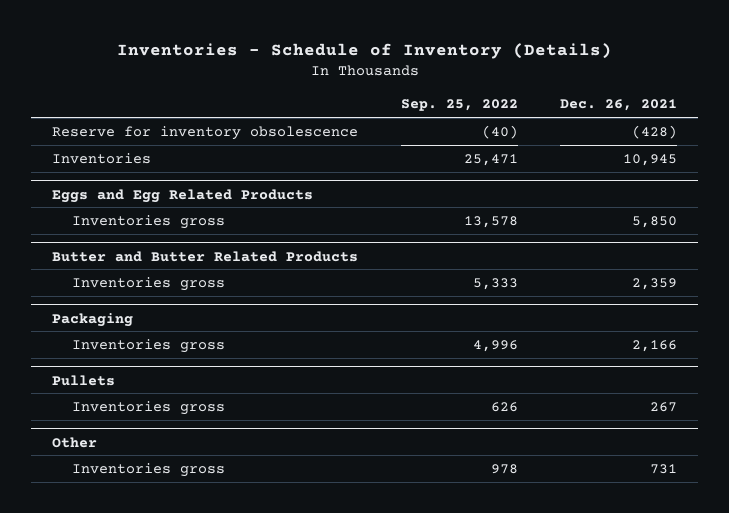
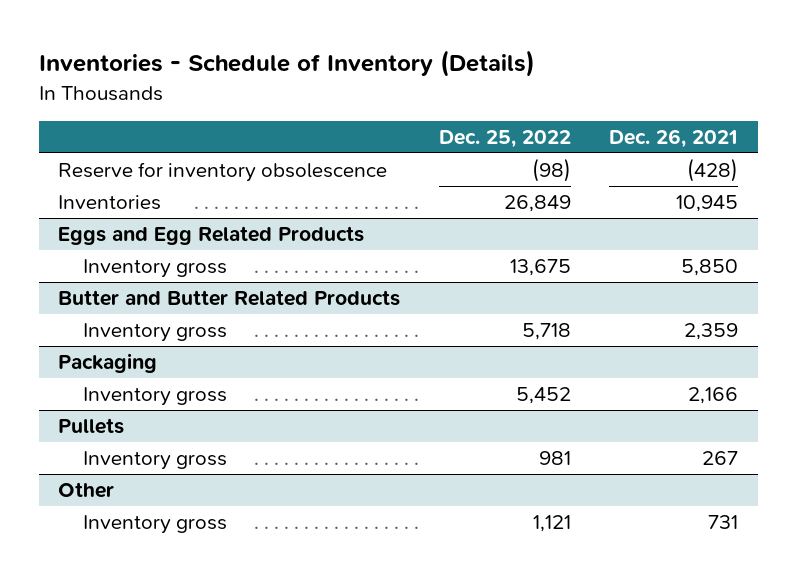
[400,99,518,112] Sep. 25, 2022 -> none
none -> [438,129,571,148] Dec. 25, 2022
[71,214,225,229] Inventories gross -> [82,259,227,279] Inventory gross
[71,276,225,291] Inventories gross -> [82,323,227,343] Inventory gross
[71,338,225,353] Inventories gross -> [82,387,227,407] Inventory gross
[71,400,225,415] Inventories gross -> [82,451,227,471] Inventory gross
[71,462,225,477] Inventories gross -> [82,515,227,535] Inventory gross

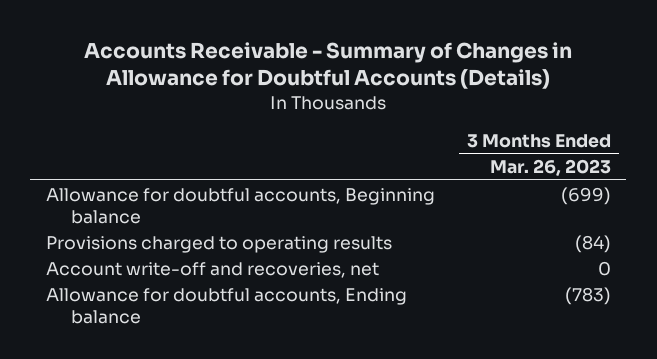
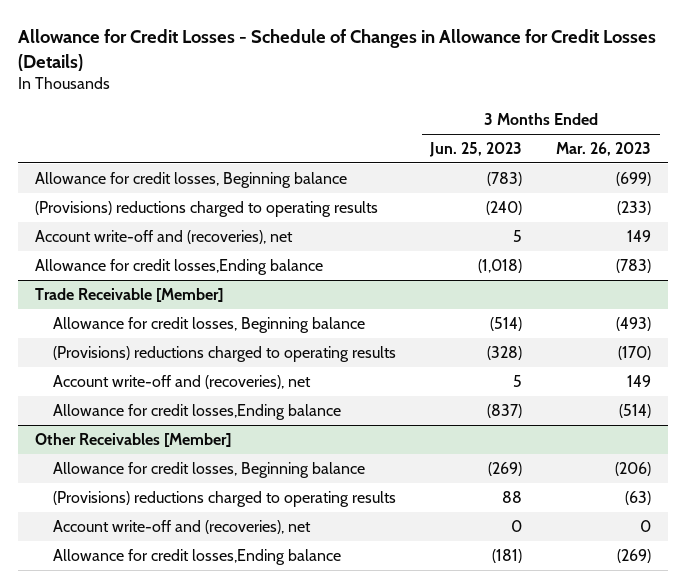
[84,41,573,90] Accounts Receivable - Summary of Changes in Allowance for Doubtful Accounts (Details) -> [18,29,657,71] Allowance for Credit Losses - Schedule of Changes in Allowance for Credit Losses (Details)
none -> [429,142,523,158] Jun. 25, 2023
[46,187,436,224] Allowance for doubtful accounts, Beginning balance -> [35,171,348,188] Allowance for credit losses, Beginning balance
[46,235,393,253] Provisions charged to operating results -> [35,200,379,217] (Provisions) reductions charged to operating results
[574,234,611,253] (84) -> [617,200,652,215] (233)
[46,261,380,278] Account write-off and recoveries, net -> [35,229,294,244] Account write-off and (recoveries), net
[597,260,611,276] 0 -> [627,229,652,242] 149
[46,287,408,324] Allowance for doubtful accounts, Ending balance -> [35,258,324,275] Allowance for credit losses,Ending balance
none -> [35,287,224,302] Trade Receivable [Member]
none -> [53,316,366,333] Allowance for credit losses, Beginning balance
none -> [53,345,397,362] (Provisions) reductions charged to operating results
none -> [53,374,312,389] Account write-off and (recoveries), net
none -> [53,403,342,420] Allowance for credit losses,Ending balance
none -> [35,432,232,447] Other Receivables [Member]
none -> [53,461,366,478] Allowance for credit losses, Beginning balance
none -> [53,490,397,507] (Provisions) reductions charged to operating results
none -> [53,519,312,534] Account write-off and (recoveries), net
none -> [53,548,342,565] Allowance for credit losses,Ending balance

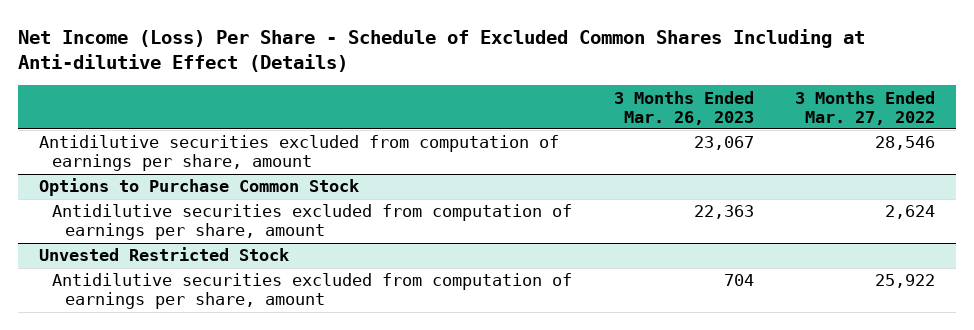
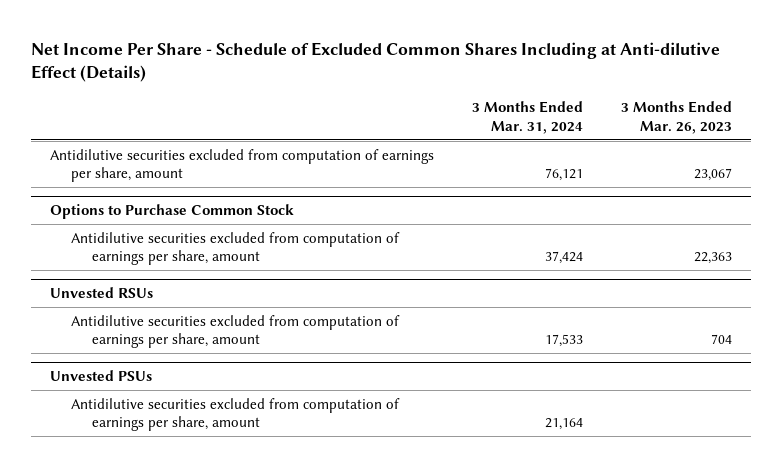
[18,28,866,73] Net Income (Loss) Per Share - Schedule of Excluded Common Shares Including at Anti-dilutive Effect (Details) -> [31,41,721,83] Net Income Per Share - Schedule of Excluded Common Shares Including at Anti-dilutive Effect (Details)
[794,90,935,125] 3 Months Ended Mar. 27, 2022 -> none
none -> [471,101,583,134] 3 Months Ended Mar. 31, 2024
[39,247,290,262] Unvested Restricted Stock -> [50,287,154,299] Unvested RSUs
none -> [50,370,153,382] Unvested PSUs
none -> [70,397,400,432] Antidilutive securities excluded from computation of earnings per share, amount

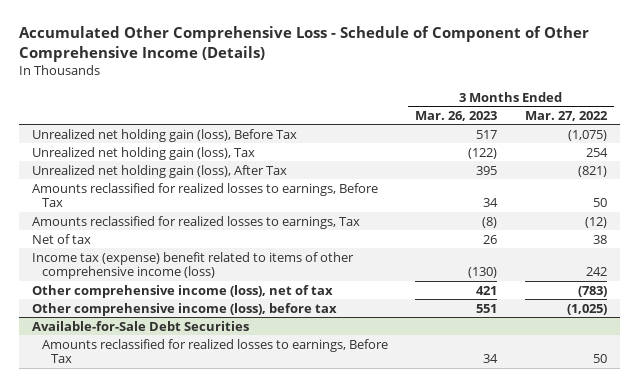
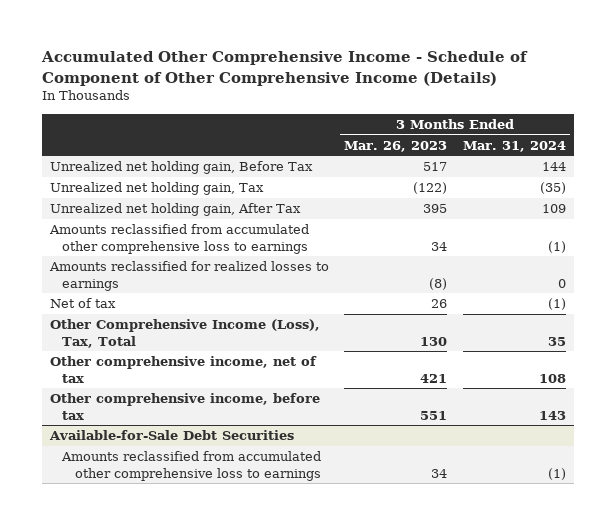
[18,26,589,63] Accumulated Other Comprehensive Loss - Schedule of Component of Other Comprehensive Income (Details) -> [40,51,528,86] Accumulated Other Comprehensive Income - Schedule of Component of Other Comprehensive Income (Details)
[524,110,608,121] Mar. 27, 2022 -> none
none -> [462,140,566,152] Mar. 31, 2024
[32,128,298,142] Unrealized net holding gain (loss), Before Tax -> [49,161,313,175] Unrealized net holding gain, Before Tax
[32,146,256,160] Unrealized net holding gain (loss), Tax -> [49,182,264,196] Unrealized net holding gain, Tax
[32,164,288,178] Unrealized net holding gain (loss), After Tax -> [49,203,301,217] Unrealized net holding gain, After Tax
[32,182,379,208] Amounts reclassified for realized losses to earnings, Before Tax -> [48,224,309,254] Amounts reclassified from accumulated other comprehensive loss to earnings
[32,215,361,229] Amounts reclassified for realized losses to earnings, Tax -> [48,261,329,291] Amounts reclassified for realized losses to earnings
[32,251,355,280] Income tax (expense) benefit related to items of other comprehensive income (loss) -> [49,319,320,348] Other Comprehensive Income (Loss), Tax, Total
[468,267,498,279] (130) -> [420,336,448,346] 130
[32,284,334,298] Other comprehensive income (loss), net of tax -> [49,356,317,383] Other comprehensive income, net of tax
[32,302,338,316] Other comprehensive income (loss), before tax -> [49,393,320,420] Other comprehensive income, before tax
[41,338,388,364] Amounts reclassified for realized losses to earnings, Before Tax -> [61,451,322,481] Amounts reclassified from accumulated other comprehensive loss to earnings

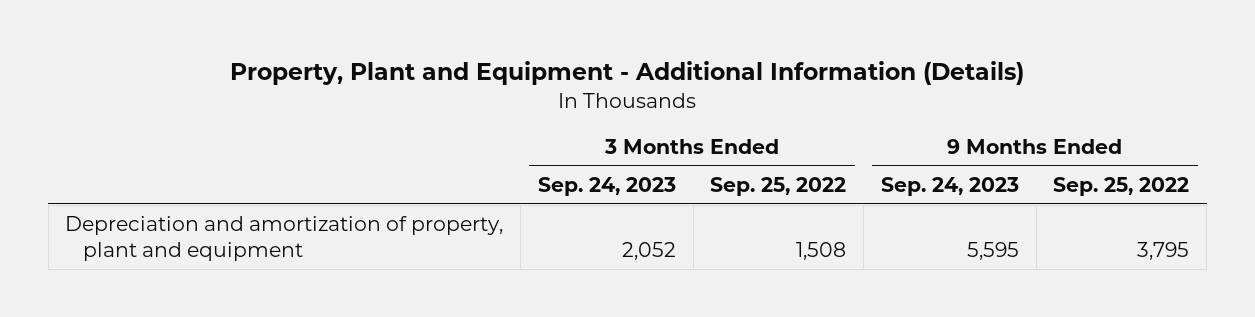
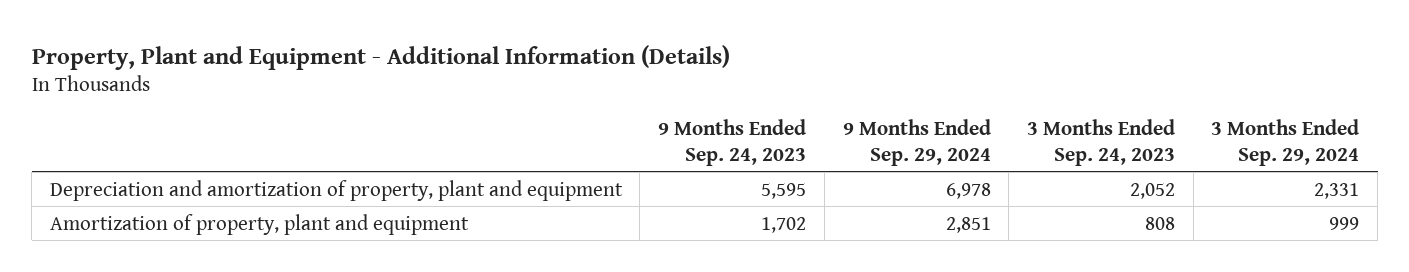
[710,176,847,196] Sep. 25, 2022 -> none
[1053,176,1190,196] Sep. 25, 2022 -> none
none -> [842,119,991,166] 9 Months Ended Sep. 29, 2024
none -> [1211,119,1360,166] 3 Months Ended Sep. 29, 2024
none -> [49,213,469,235] Amortization of property, plant and equipment

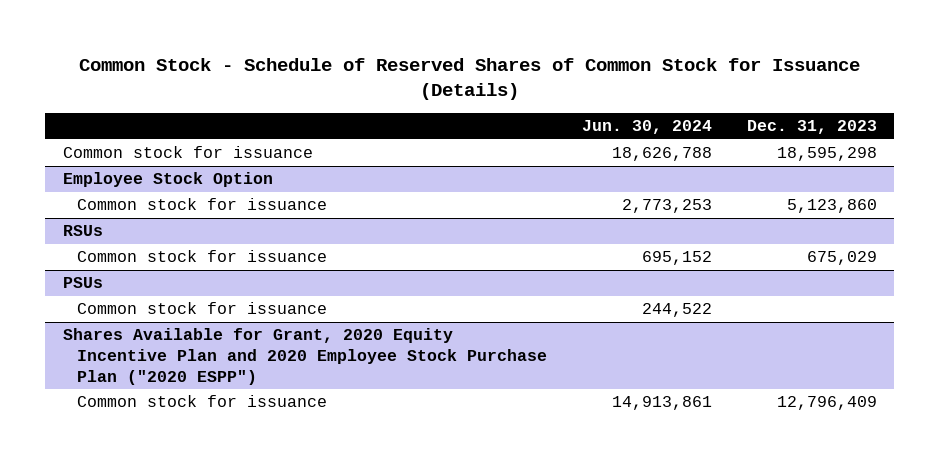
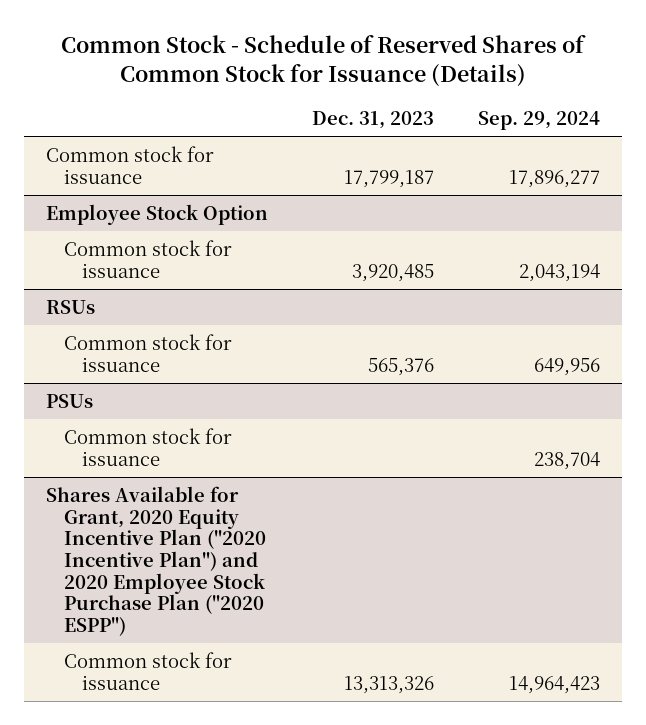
[581,120,712,135] Jun. 30, 2024 -> none
none -> [477,111,600,131] Sep. 29, 2024
[776,147,877,162] 18,595,298 -> [343,169,434,188] 17,799,187
[786,199,877,214] 5,123,860 -> [351,263,434,282] 3,920,485
[806,251,877,266] 675,029 -> [367,357,434,376] 565,376
[62,328,548,385] Shares Available for Grant, 2020 Equity Incentive Plan and 2020 Employee Stock Purchase Plan ("2020 ESPP") -> [45,485,267,636] Shares Available for Grant, 2020 Equity Incentive Plan ("2020 Incentive Plan") and 2020 Employee Stock Purchase Plan ("2020 ESPP")
[776,396,877,411] 12,796,409 -> [343,675,434,694] 13,313,326

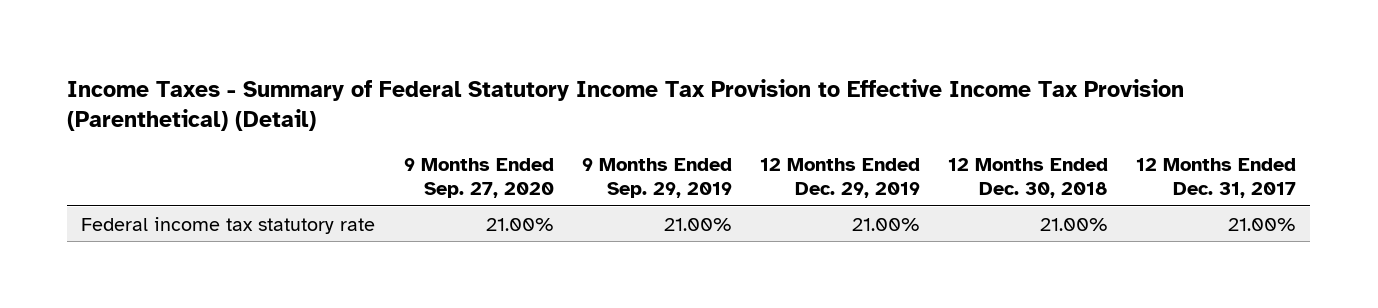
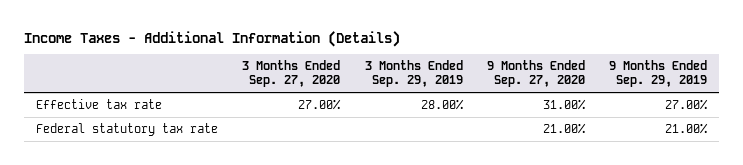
[67,79,1185,132] Income Taxes - Summary of Federal Statutory Income Tax Provision to Effective Income Tax Provision (Parenthetical) (Detail) -> [24,30,401,47] Income Taxes - Additional Information (Details)
[759,157,920,199] 12 Months Ended Dec. 29, 2019 -> none
[948,157,1109,199] 12 Months Ended Dec. 30, 2018 -> none
[1136,157,1297,199] 12 Months Ended Dec. 31, 2017 -> none
none -> [242,60,341,88] 3 Months Ended Sep. 27, 2020
none -> [364,60,463,88] 3 Months Ended Sep. 29, 2019
none -> [36,98,163,109] Effective tax rate
[81,216,376,234] Federal income tax statutory rate -> [36,122,219,136] Federal statutory tax rate

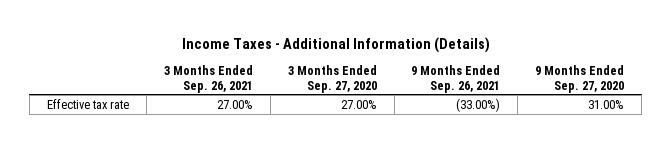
[364,60,463,88] 3 Months Ended Sep. 29, 2019 -> none
[609,60,708,88] 9 Months Ended Sep. 29, 2019 -> none
none -> [163,65,253,93] 3 Months Ended Sep. 26, 2021
none -> [411,65,501,93] 9 Months Ended Sep. 26, 2021
[36,122,219,136] Federal statutory tax rate -> none

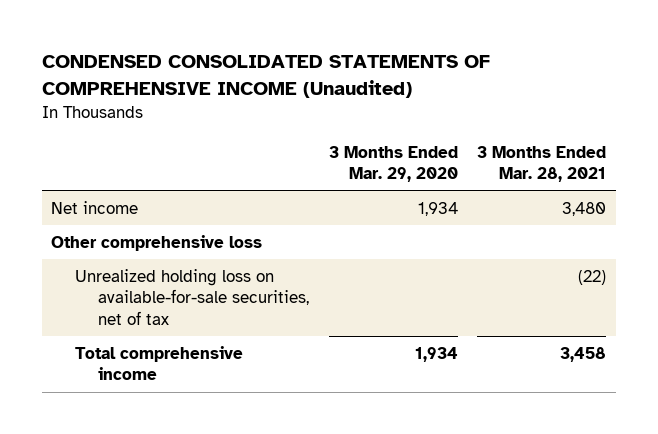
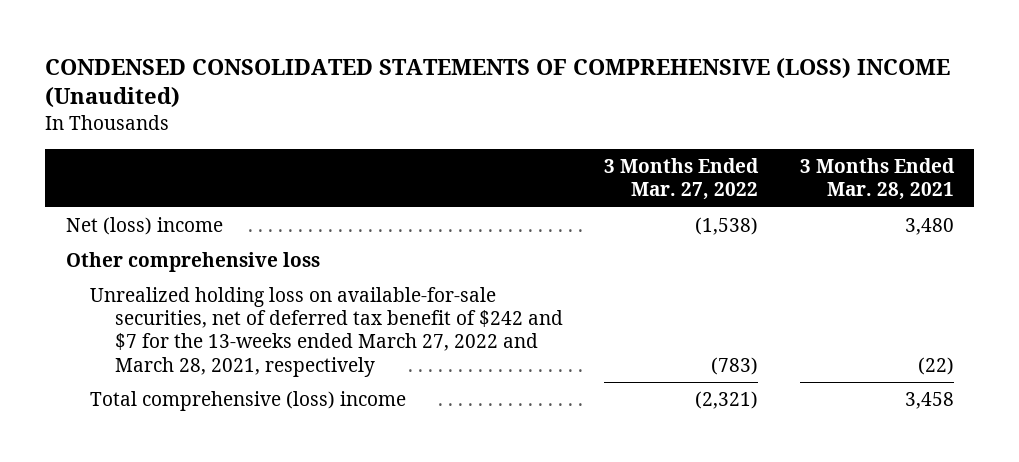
[41,55,490,98] CONDENSED CONSOLIDATED STATEMENTS OF COMPREHENSIVE INCOME (Unaudited) -> [44,57,950,109] CONDENSED CONSOLIDATED STATEMENTS OF COMPREHENSIVE (LOSS) INCOME (Unaudited)
[328,145,458,182] 3 Months Ended Mar. 29, 2020 -> none
none -> [604,158,760,201] 3 Months Ended Mar. 27, 2022
[51,201,139,215] Net income -> [65,217,223,236] Net (loss) income
[74,269,309,325] Unrealized holding loss on available-for-sale securities, net of tax -> [90,287,563,377] Unrealized holding loss on available-for-sale securities, net of deferred tax benefit of $242 and $7 for the 13-weeks ended March 27, 2022 and March 28, 2021, respectively
[74,346,243,381] Total comprehensive income -> [90,391,407,412] Total comprehensive (loss) income

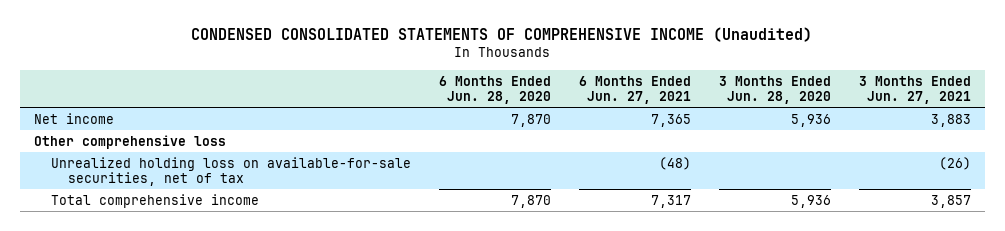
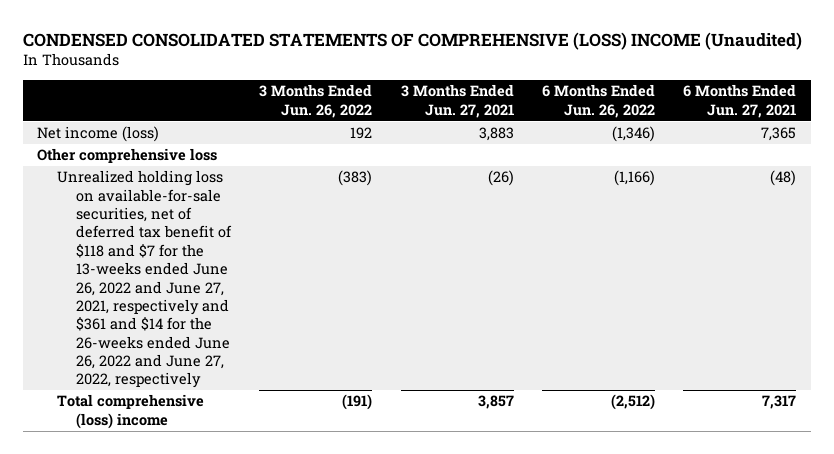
[191,26,813,42] CONDENSED CONSOLIDATED STATEMENTS OF COMPREHENSIVE INCOME (Unaudited) -> [22,31,802,50] CONDENSED CONSOLIDATED STATEMENTS OF COMPREHENSIVE (LOSS) INCOME (Unaudited)
[439,75,552,105] 6 Months Ended Jun. 28, 2020 -> none
[719,75,832,105] 3 Months Ended Jun. 28, 2020 -> none
none -> [259,84,373,118] 3 Months Ended Jun. 26, 2022
none -> [542,84,656,118] 6 Months Ended Jun. 26, 2022
[33,112,114,124] Net income -> [37,126,160,143] Net income (loss)
[51,156,412,186] Unrealized holding loss on available-for-sale securities, net of tax -> [56,170,232,389] Unrealized holding loss on available-for-sale securities, net of deferred tax benefit of $118 and $7 for the 13-weeks ended June 26, 2022 and June 27, 2021, respectively and $361 and $14 for the 26-weeks ended June 26, 2022 and June 27, 2022, respectively
[51,193,260,208] Total comprehensive income -> [56,394,204,429] Total comprehensive (loss) income

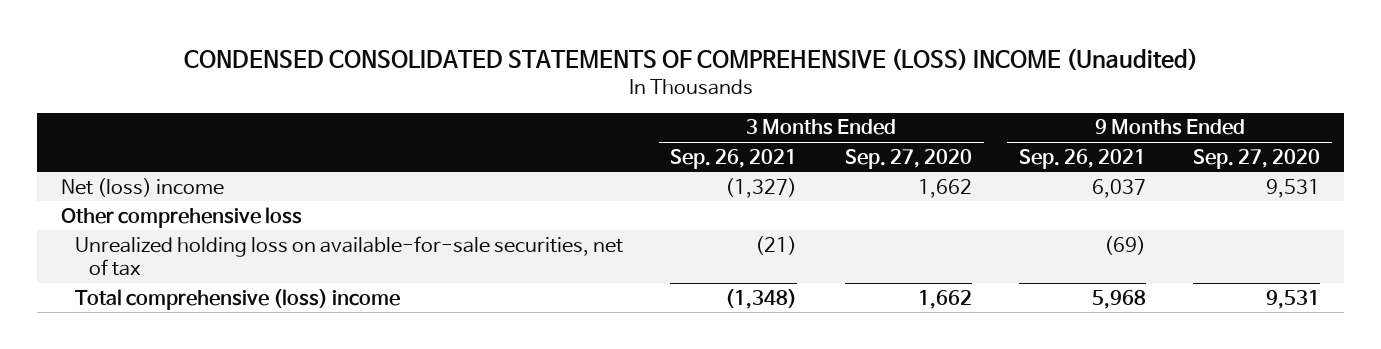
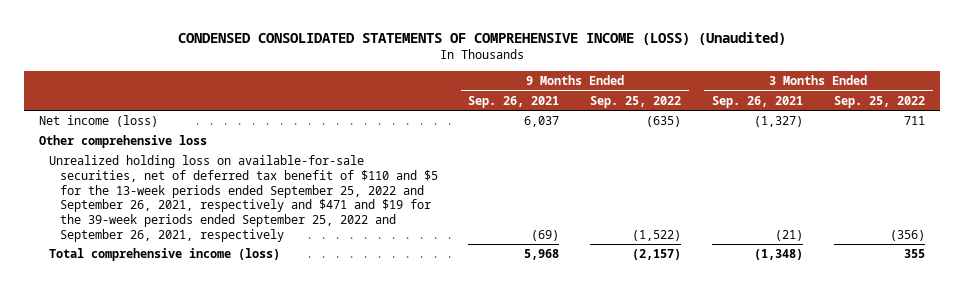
[183,48,1198,72] CONDENSED CONSOLIDATED STATEMENTS OF COMPREHENSIVE (LOSS) INCOME (Unaudited) -> [178,31,787,45] CONDENSED CONSOLIDATED STATEMENTS OF COMPREHENSIVE INCOME (LOSS) (Unaudited)
[844,148,972,169] Sep. 27, 2020 -> none
[1193,148,1321,169] Sep. 27, 2020 -> none
none -> [590,95,682,108] Sep. 25, 2022
none -> [833,95,925,108] Sep. 25, 2022
[60,177,224,197] Net (loss) income -> [39,115,159,128] Net income (loss)
[75,235,624,276] Unrealized holding loss on available-for-sale securities, net of tax -> [49,155,438,242] Unrealized holding loss on available-for-sale securities, net of deferred tax benefit of $110 and $5 for the 13-week periods ended September 25, 2022 and September 26, 2021, respectively and $471 and $19 for the 39-week periods ended September 25, 2022 and September 26, 2021, respectively
[75,288,401,310] Total comprehensive (loss) income -> [49,248,281,262] Total comprehensive income (loss)

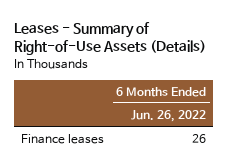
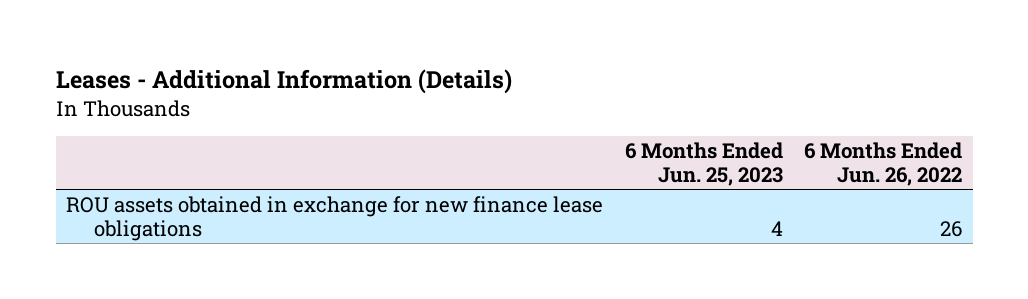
[14,21,207,56] Leases - Summary of Right-of-Use Assets (Details) -> [55,68,512,94] Leases - Additional Information (Details)
none -> [624,142,783,187] 6 Months Ended Jun. 25, 2023
[20,133,104,144] Finance leases -> [66,195,604,241] ROU assets obtained in exchange for new finance lease obligations

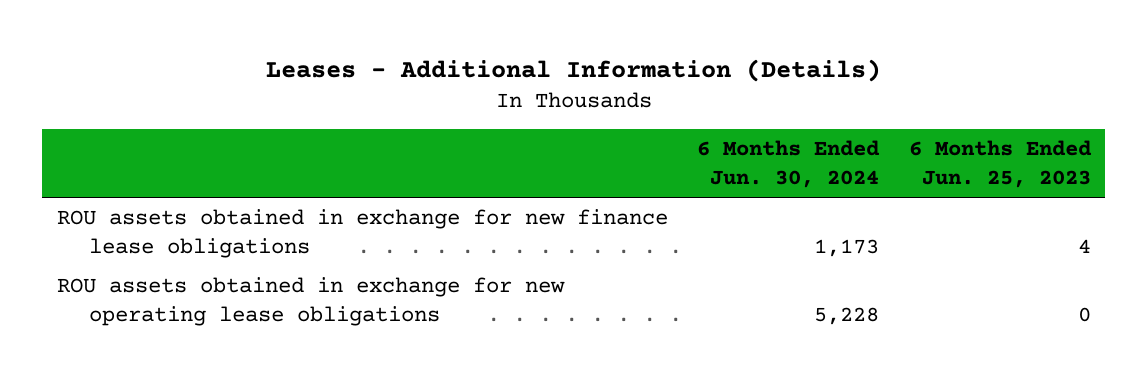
[804,142,963,187] 6 Months Ended Jun. 26, 2022 -> none
none -> [697,140,881,188] 6 Months Ended Jun. 30, 2024
none -> [56,277,565,327] ROU assets obtained in exchange for new operating lease obligations

